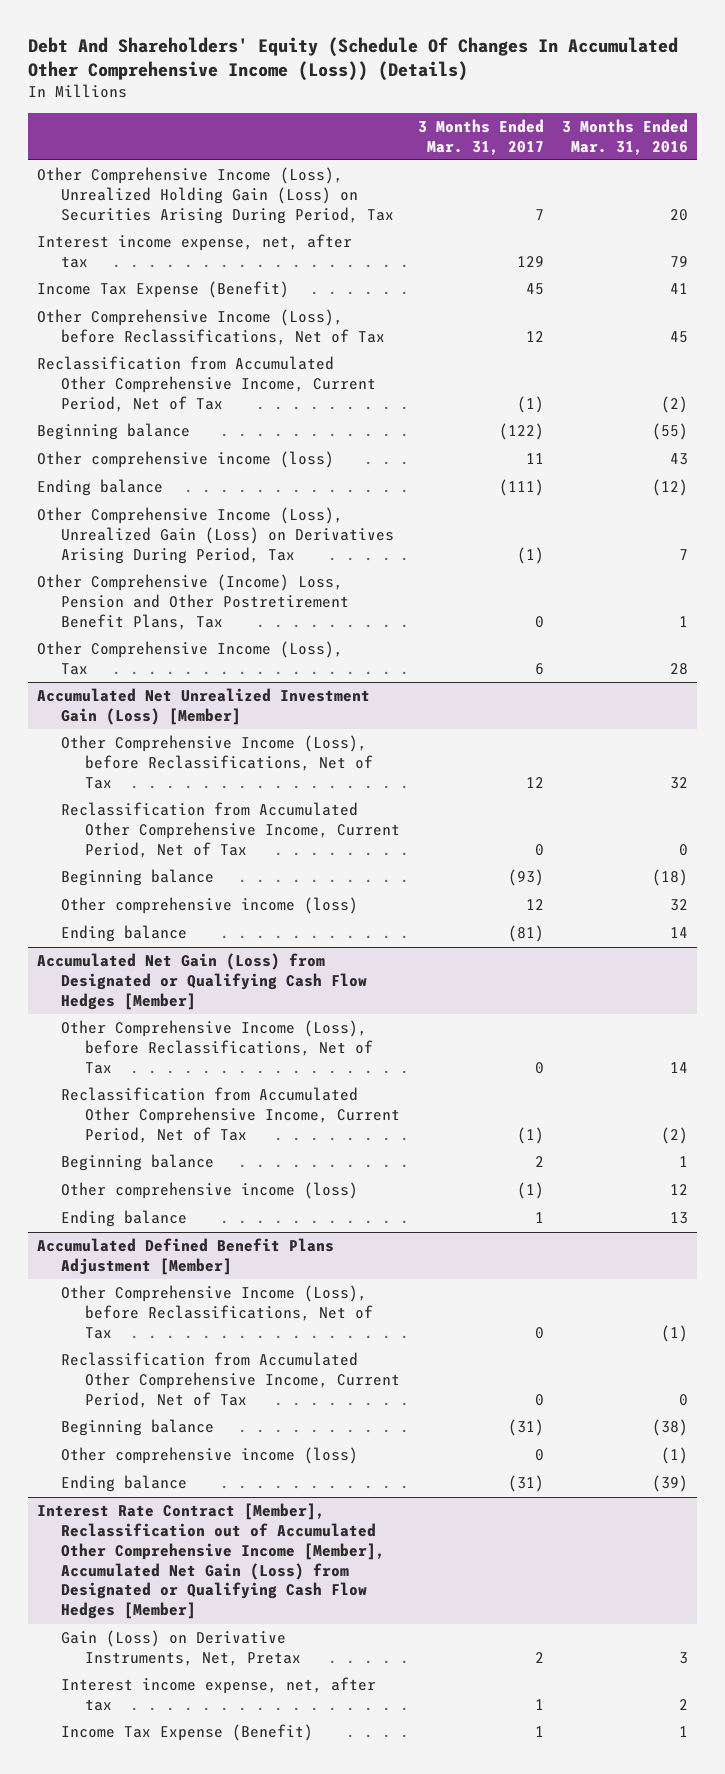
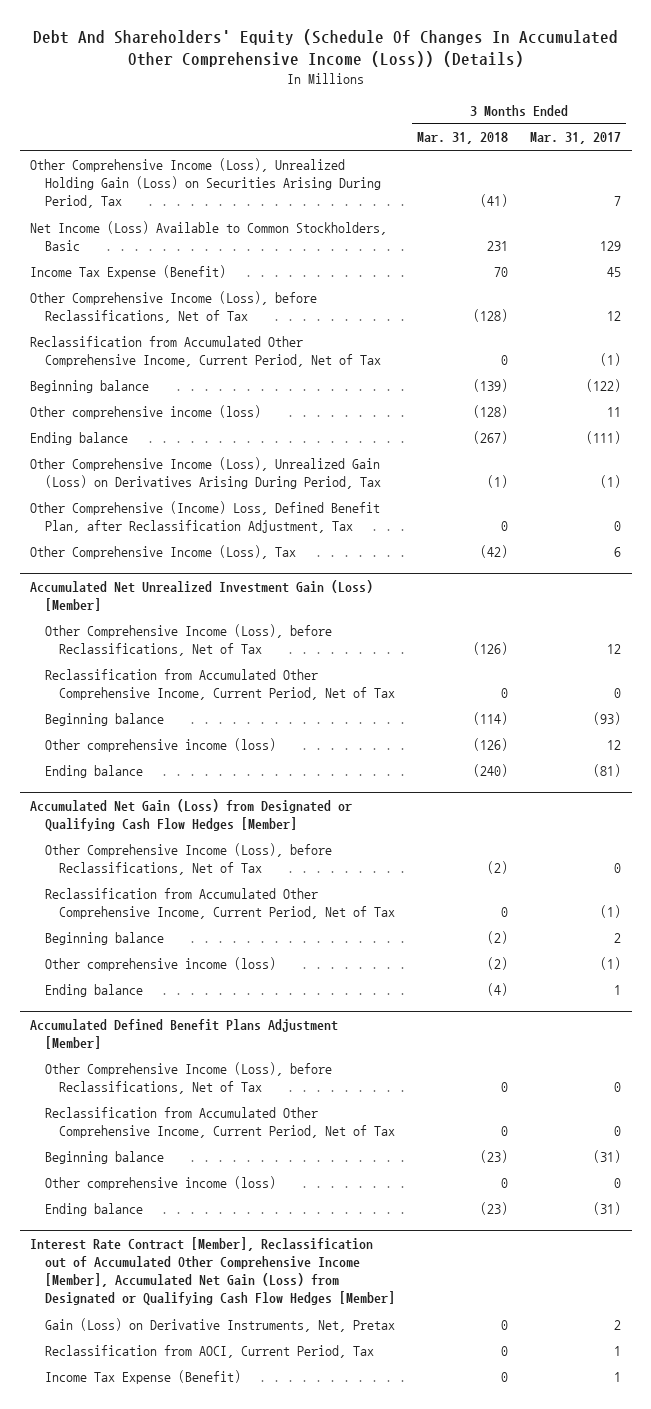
[561,118,688,155] 3 Months Ended Mar. 31, 2016 -> none
none -> [417,132,509,145] Mar. 31, 2018
[37,234,353,268] Interest income expense, net, after tax -> [30,220,388,251] Net Income (Loss) Available to Common Stockholders, Basic
[37,574,349,630] Other Comprehensive (Income) Loss, Pension and Other Postretirement Benefit Plans, Tax -> [30,500,381,533] Other Comprehensive (Income) Loss, Defined Benefit Plan, after Reclassification Adjustment, Tax
[60,1677,376,1711] Interest income expense, net, after tax -> none
none -> [44,1344,374,1358] Reclassification from AOCI, Current Period, Tax

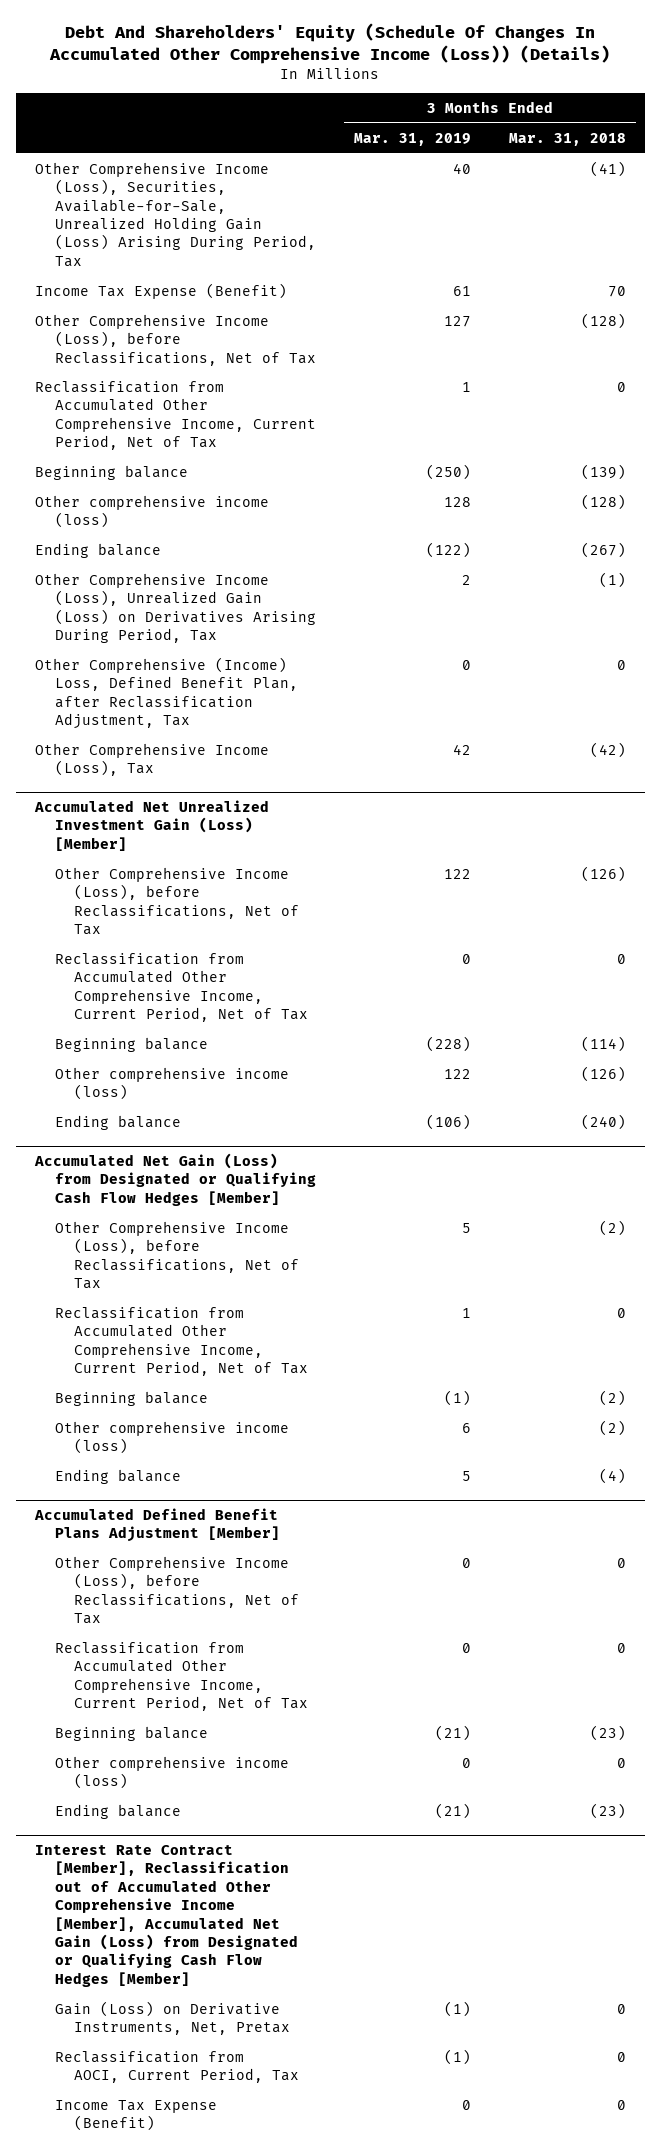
[529,132,621,145] Mar. 31, 2017 -> none
none -> [353,132,471,146] Mar. 31, 2019
[30,220,388,251] Net Income (Loss) Available to Common Stockholders, Basic -> none
[30,157,381,208] Other Comprehensive Income (Loss), Unrealized Holding Gain (Loss) on Securities Arising During Period, Tax -> [34,161,316,267] Other Comprehensive Income (Loss), Securities, Available-for-Sale, Unrealized Holding Gain (Loss) Arising During Period, Tax

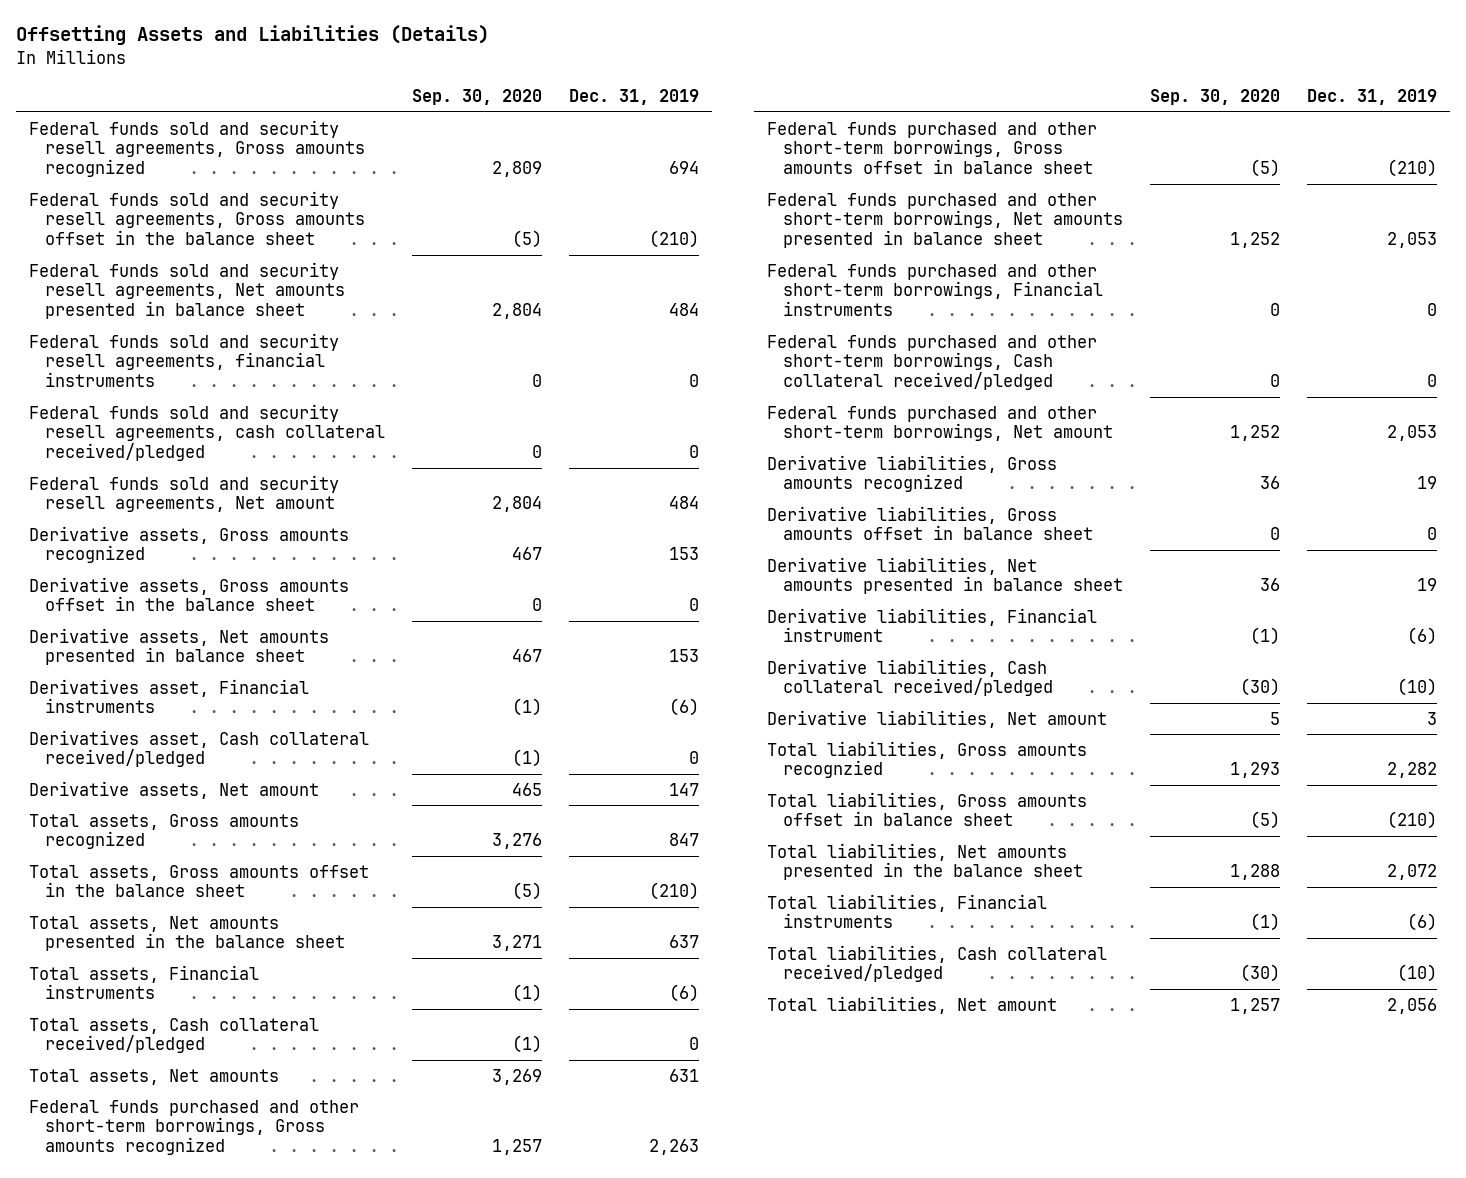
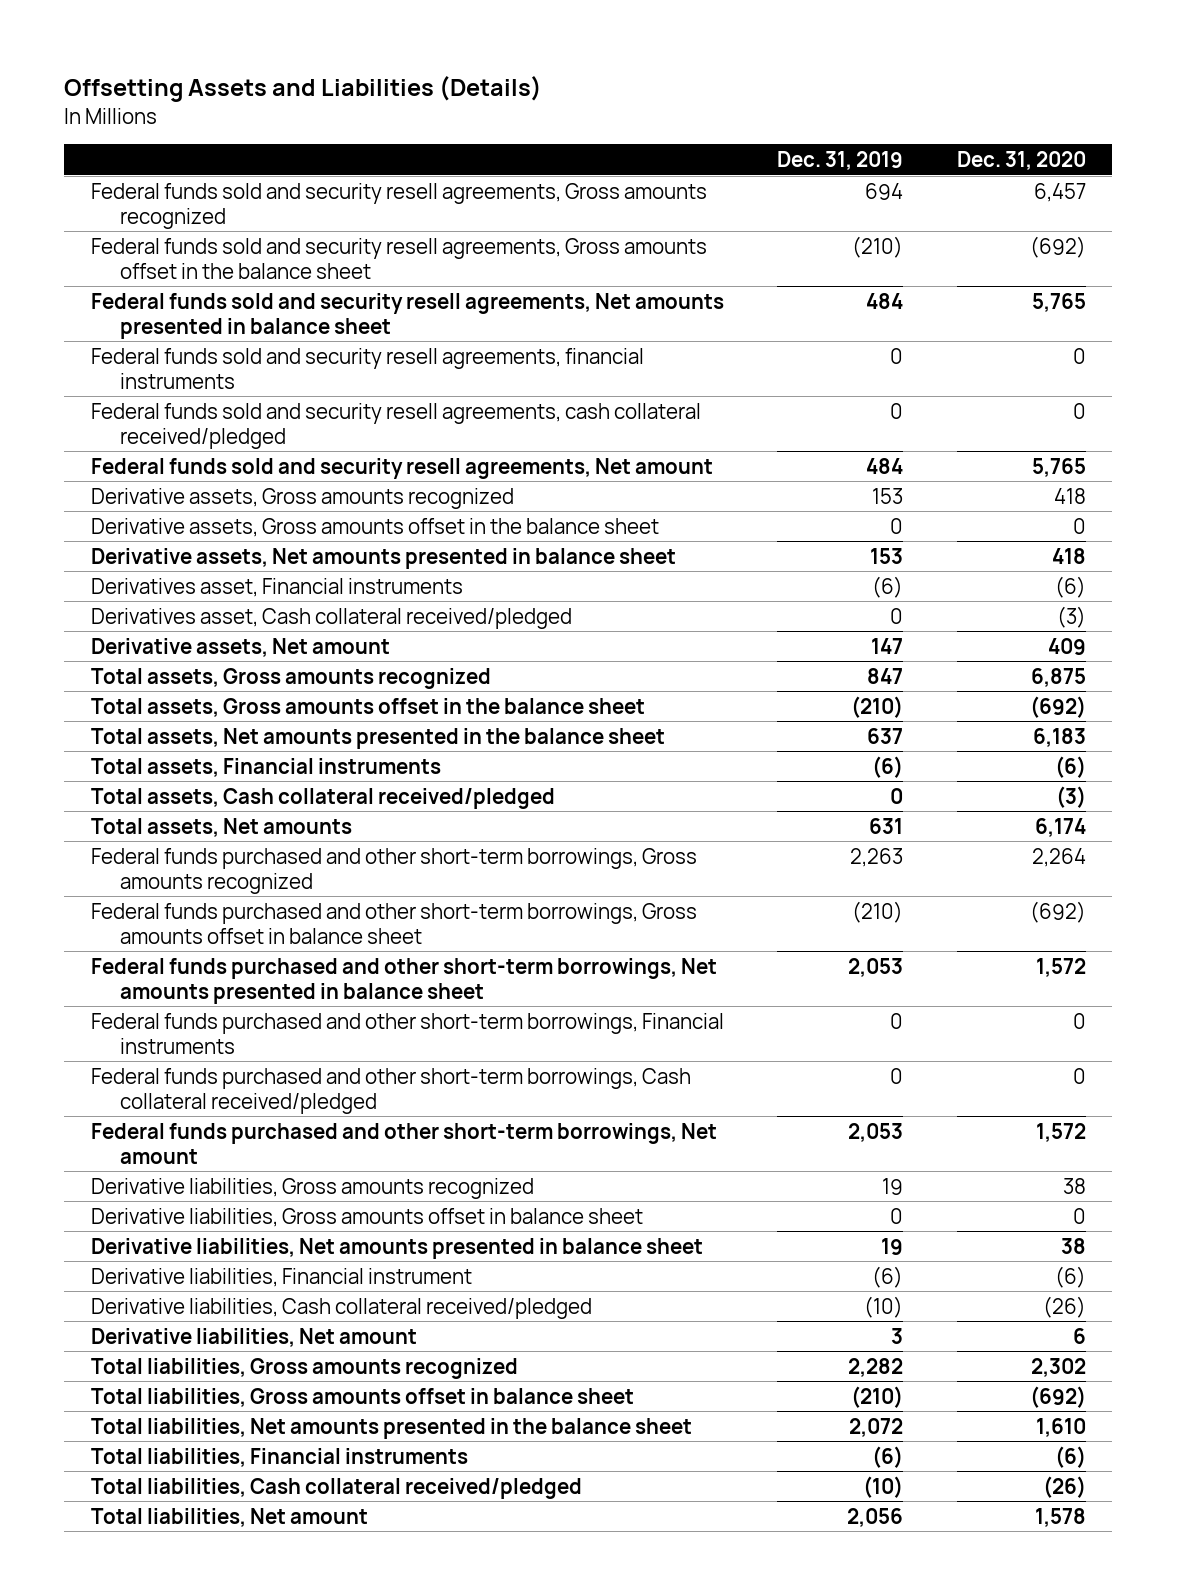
[411,89,542,106] Sep. 30, 2020 -> none
none -> [956,150,1086,170] Dec. 31, 2020
[767,740,1088,779] Total liabilities, Gross amounts recognzied -> [90,1357,518,1379] Total liabilities, Gross amounts recognized

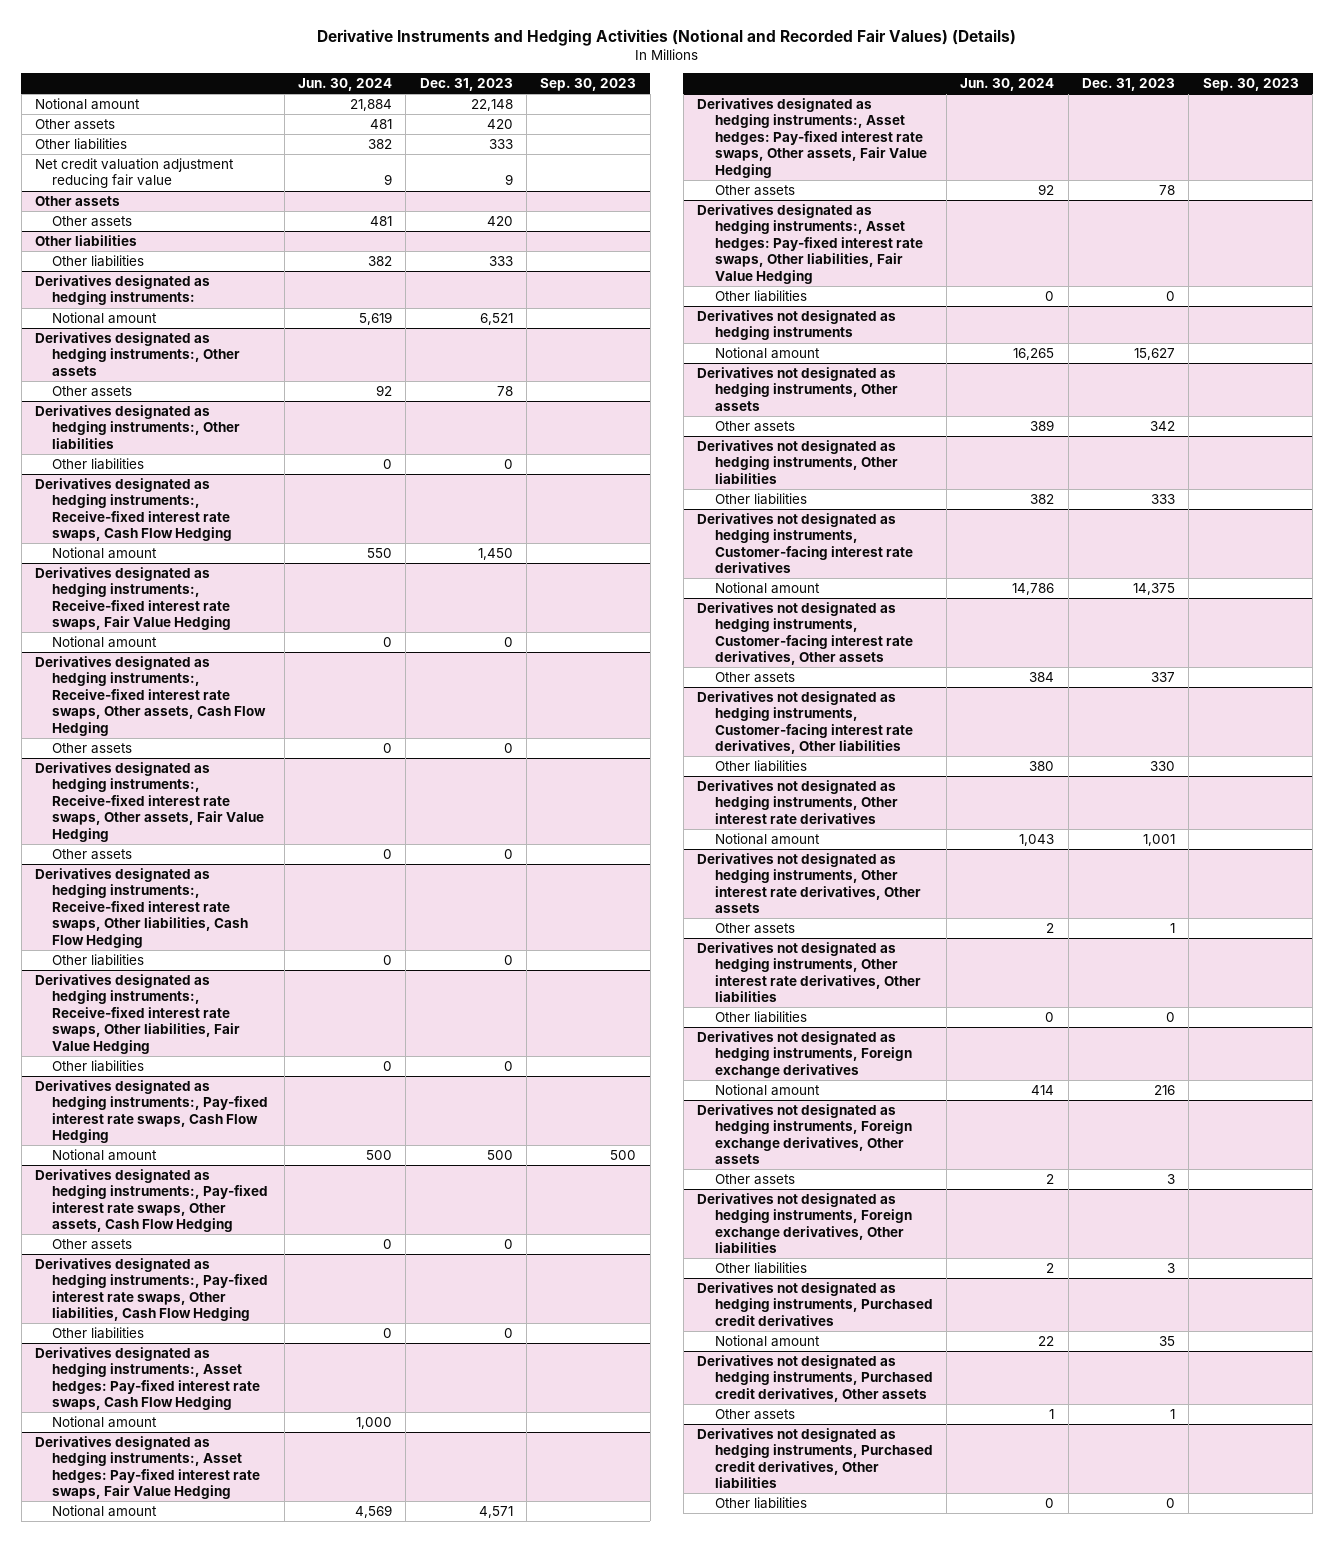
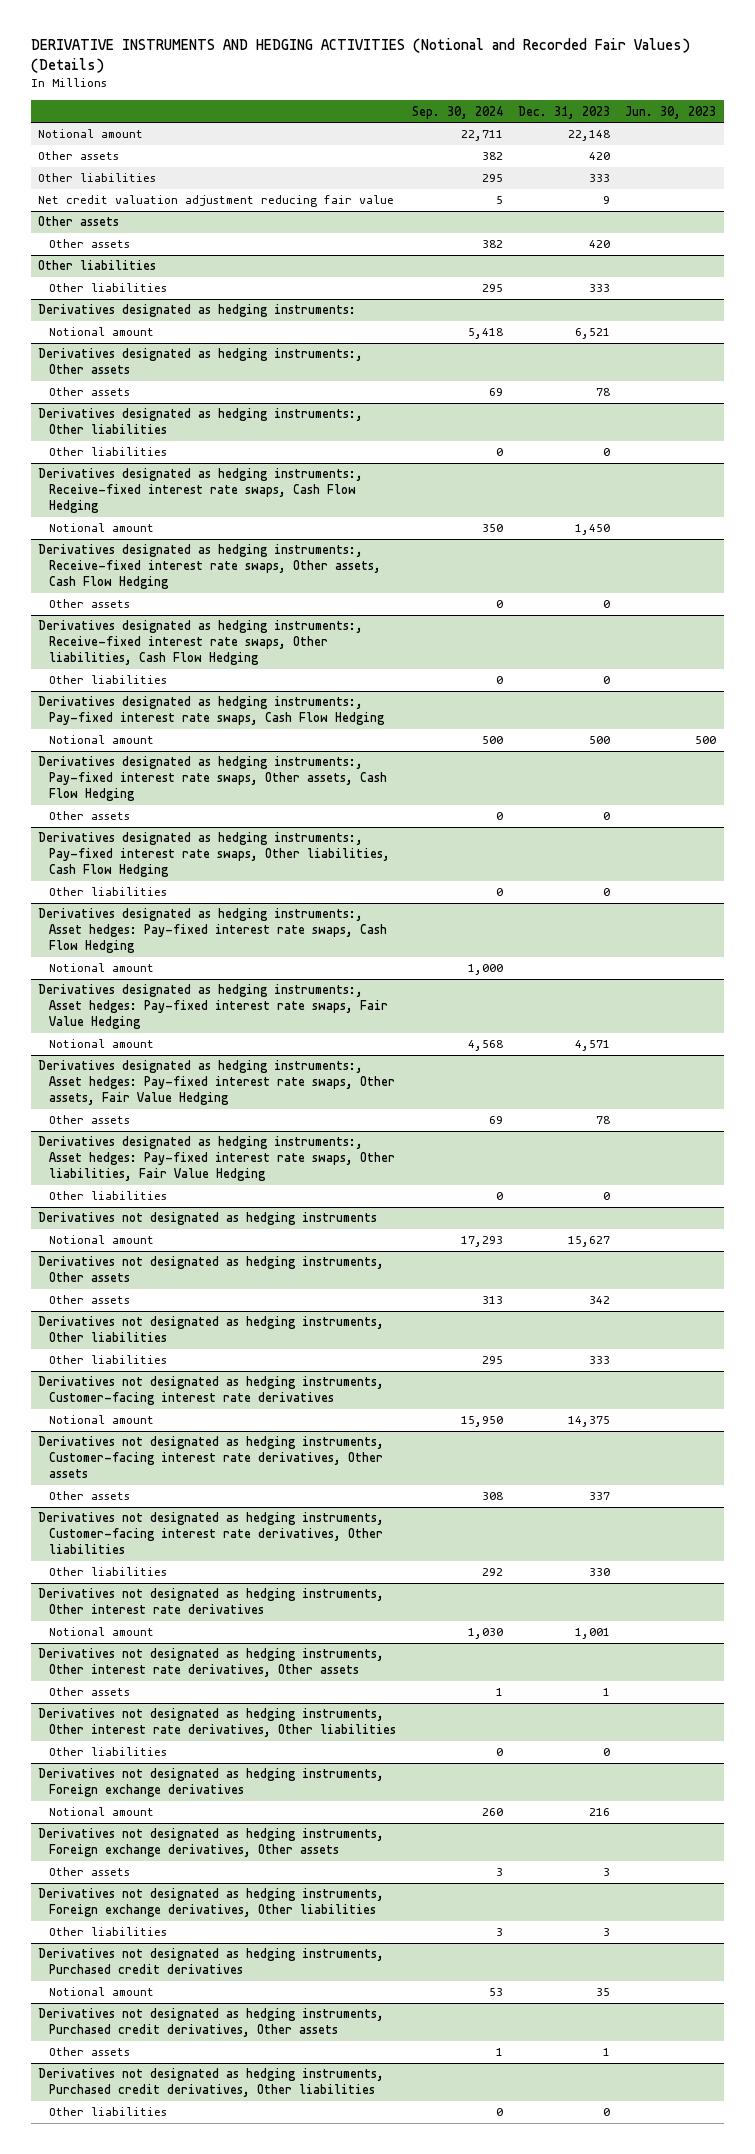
[316,28,1016,46] Derivative Instruments and Hedging Activities (Notional and Recorded Fair Values) (Details) -> [30,38,690,74] DERIVATIVE INSTRUMENTS AND HEDGING ACTIVITIES (Notional and Recorded Fair Values) (Details)
[297,77,392,91] Jun. 30, 2024 -> none
[540,77,637,91] Sep. 30, 2023 -> none
none -> [411,105,503,119] Sep. 30, 2024
none -> [625,105,717,119] Jun. 30, 2023
[34,566,232,631] Derivatives designated as hedging instruments:, Receive-fixed interest rate swaps, Fair Value Hedging -> none
[52,635,158,648] Notional amount -> none
[34,761,265,842] Derivatives designated as hedging instruments:, Receive-fixed interest rate swaps, Other assets, Fair Value Hedging -> none
[52,848,133,860] Other assets -> none
[34,973,241,1054] Derivatives designated as hedging instruments:, Receive-fixed interest rate swaps, Other liabilities, Fair Value Hedging -> none
[52,1059,145,1072] Other liabilities -> none

